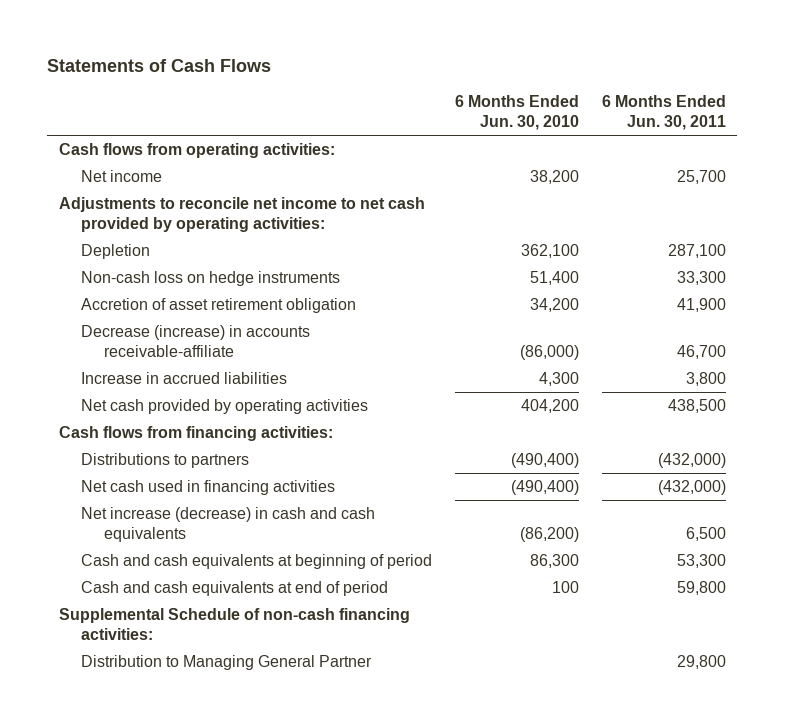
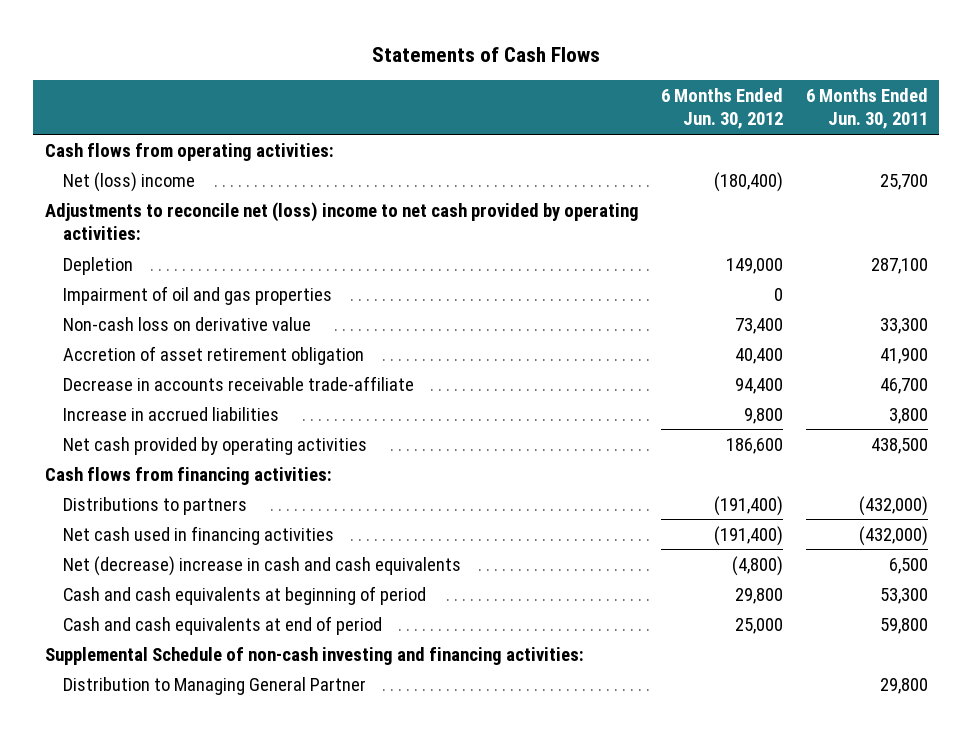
[455,94,580,131] 6 Months Ended Jun. 30, 2010 -> none
none -> [661,88,784,130] 6 Months Ended Jun. 30, 2012
[81,169,163,182] Net income -> [62,171,195,192] Net (loss) income
[58,196,425,233] Adjustments to reconcile net income to net cash provided by operating activities: -> [44,201,639,240] Adjustments to reconcile net (loss) income to net cash provided by operating activities:
none -> [62,285,332,305] Impairment of oil and gas properties
[81,270,341,286] Non-cash loss on hedge instruments -> [62,316,311,331] Non-cash loss on derivative value
[81,324,311,358] Decrease (increase) in accounts receivable-affiliate -> [62,375,414,391] Decrease in accounts receivable trade-affiliate
[81,506,376,543] Net increase (decrease) in cash and cash equivalents -> [62,555,461,576] Net (decrease) increase in cash and cash equivalents
[58,607,410,641] Supplemental Schedule of non-cash financing activities: -> [44,646,584,665] Supplemental Schedule of non-cash investing and financing activities:

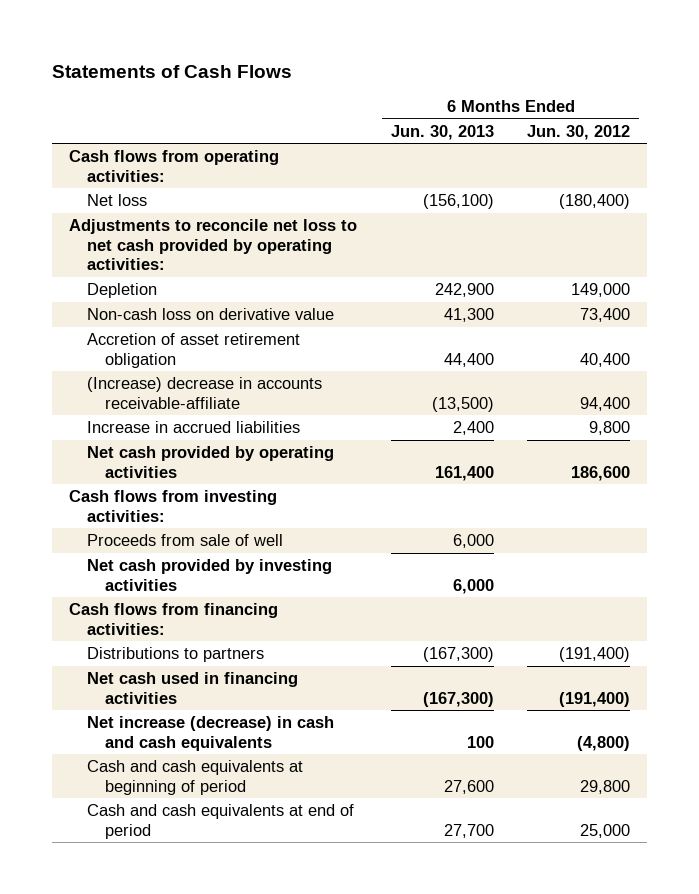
[805,88,928,130] 6 Months Ended Jun. 30, 2011 -> none
none -> [390,124,494,140] Jun. 30, 2013
[62,171,195,192] Net (loss) income -> [86,194,147,207] Net loss
[44,201,639,240] Adjustments to reconcile net (loss) income to net cash provided by operating activities: -> [68,219,357,271] Adjustments to reconcile net loss to net cash provided by operating activities:
[62,285,332,305] Impairment of oil and gas properties -> none
[62,375,414,391] Decrease in accounts receivable trade-affiliate -> [86,377,322,409] (Increase) decrease in accounts receivable-affiliate
none -> [68,490,277,522] Cash flows from investing activities:
none -> [86,534,283,547] Proceeds from sale of well
none -> [86,559,332,591] Net cash provided by investing activities
[62,555,461,576] Net (decrease) increase in cash and cash equivalents -> [86,716,334,751] Net increase (decrease) in cash and cash equivalents
[44,646,584,665] Supplemental Schedule of non-cash investing and financing activities: -> none
[62,676,366,695] Distribution to Managing General Partner -> none

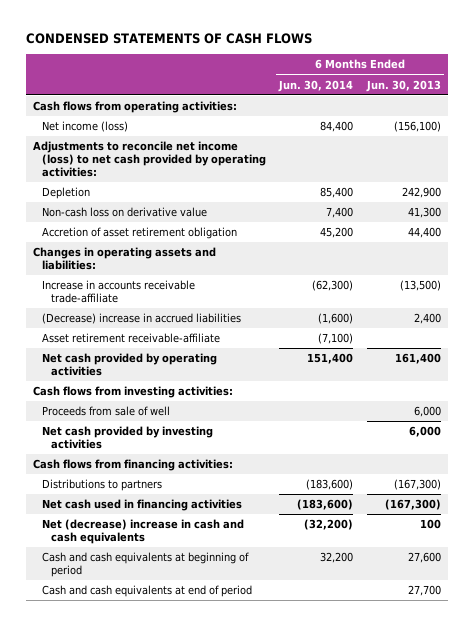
[51,64,292,78] Statements of Cash Flows -> [25,32,312,44] CONDENSED STATEMENTS OF CASH FLOWS
[527,124,631,140] Jun. 30, 2012 -> none
none -> [278,79,354,92] Jun. 30, 2014
[86,194,147,207] Net loss -> [41,121,128,133] Net income (loss)
[68,219,357,271] Adjustments to reconcile net loss to net cash provided by operating activities: -> [32,141,266,178] Adjustments to reconcile net income (loss) to net cash provided by operating activities:
none -> [32,247,216,271] Changes in operating assets and liabilities:
[86,377,322,409] (Increase) decrease in accounts receivable-affiliate -> [41,280,195,304] Increase in accounts receivable trade-affiliate
[86,421,300,434] Increase in accrued liabilities -> [41,313,241,325] (Decrease) increase in accrued liabilities
none -> [41,333,220,344] Asset retirement receivable-affiliate
[86,716,334,751] Net increase (decrease) in cash and cash equivalents -> [41,519,244,545] Net (decrease) increase in cash and cash equivalents

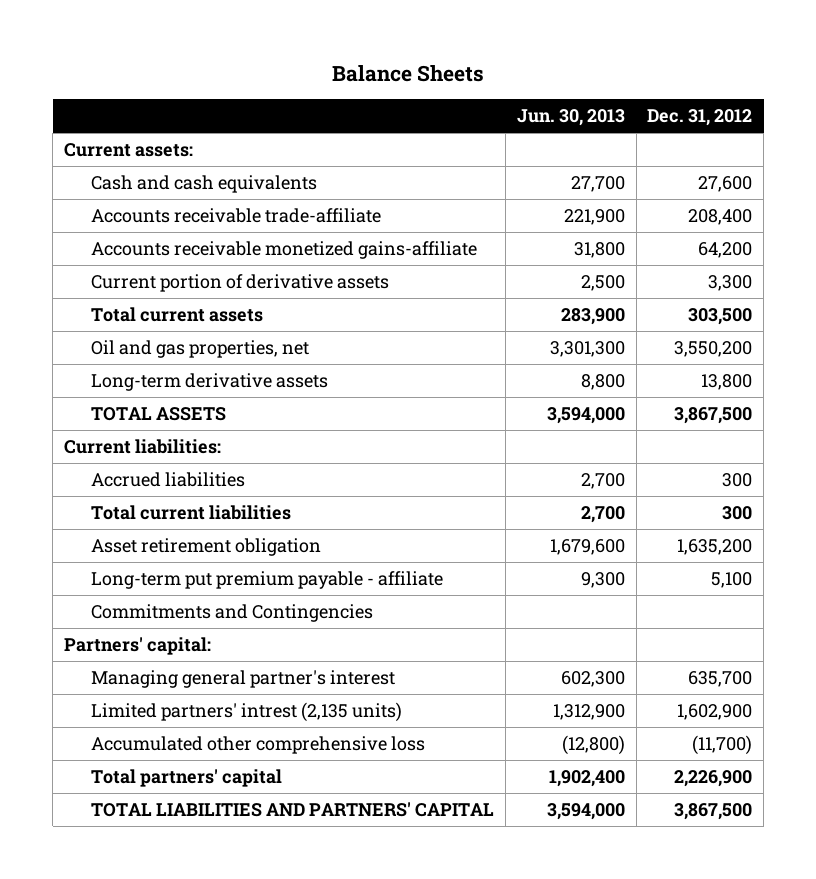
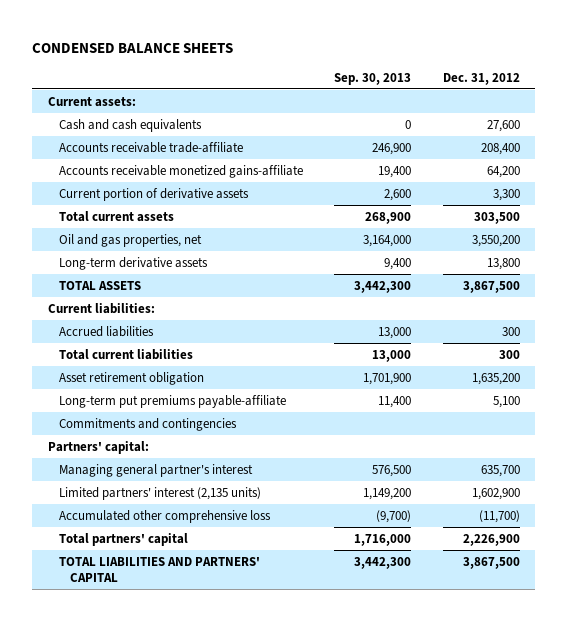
[332,64,485,82] Balance Sheets -> [32,42,234,53] CONDENSED BALANCE SHEETS
[516,109,625,127] Jun. 30, 2013 -> none
none -> [334,72,412,85] Sep. 30, 2013
[90,571,443,590] Long-term put premium payable - affiliate -> [58,394,286,408] Long-term put premiums payable-affiliate
[90,604,373,623] Commitments and Contingencies -> [58,417,237,431] Commitments and contingencies
[90,702,402,723] Limited partners' intrest (2,135 units) -> [58,486,261,500] Limited partners' interest (2,135 units)

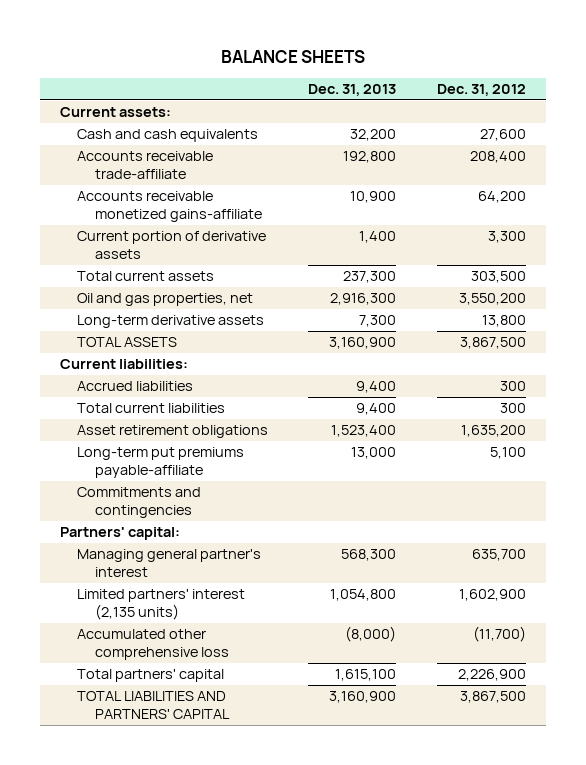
[32,42,234,53] CONDENSED BALANCE SHEETS -> [220,49,365,63] BALANCE SHEETS
[334,72,412,85] Sep. 30, 2013 -> none
none -> [308,84,397,97] Dec. 31, 2013
[58,371,204,385] Asset retirement obligation -> [77,425,269,439] Asset retirement obligations

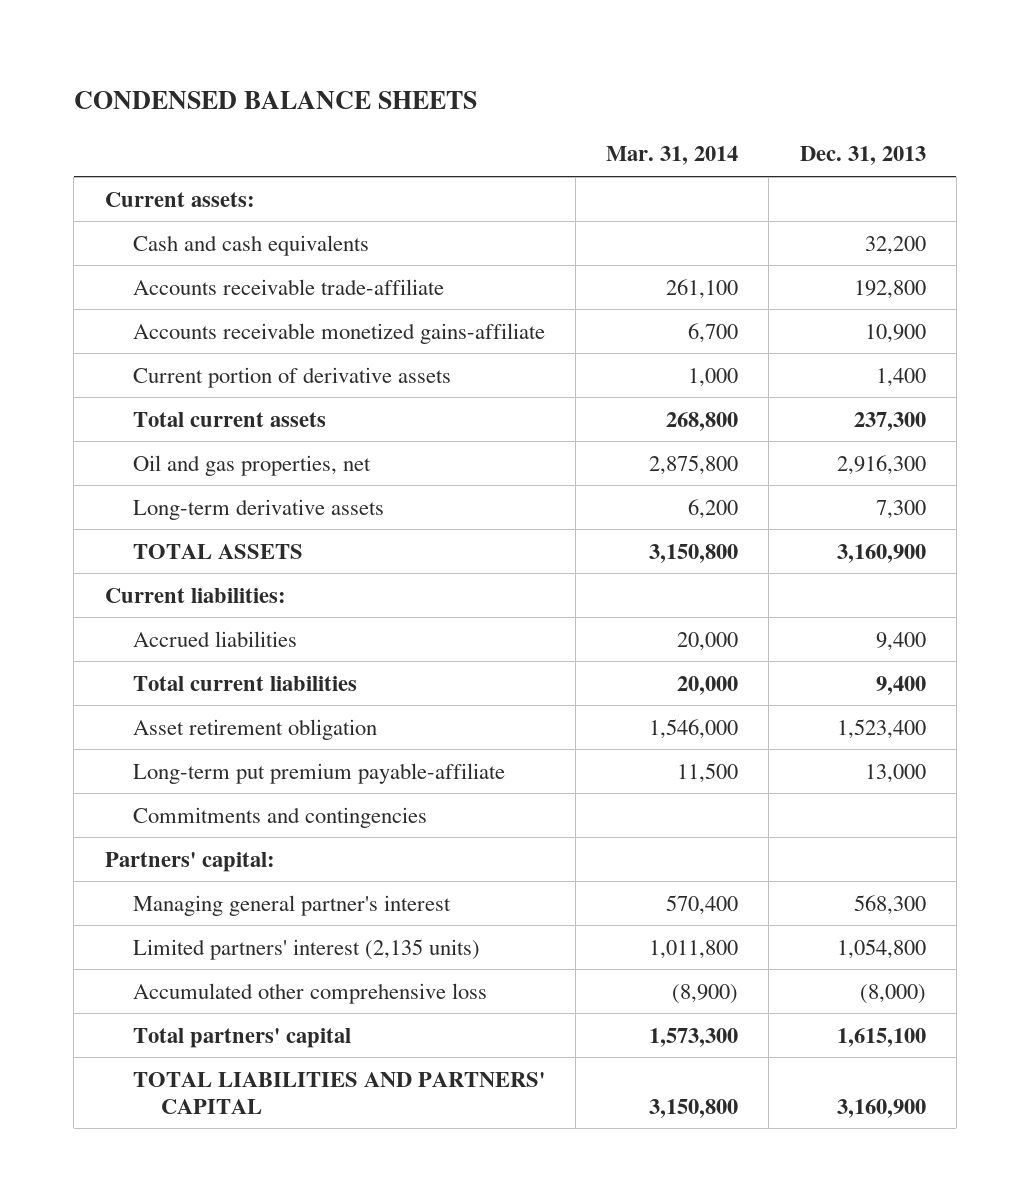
[220,49,365,63] BALANCE SHEETS -> [73,90,477,109] CONDENSED BALANCE SHEETS
[436,84,526,97] Dec. 31, 2012 -> none
none -> [606,146,739,166] Mar. 31, 2014
[77,425,269,439] Asset retirement obligations -> [132,718,377,740] Asset retirement obligation
[77,447,245,479] Long-term put premiums payable-affiliate -> [132,762,505,784] Long-term put premium payable-affiliate

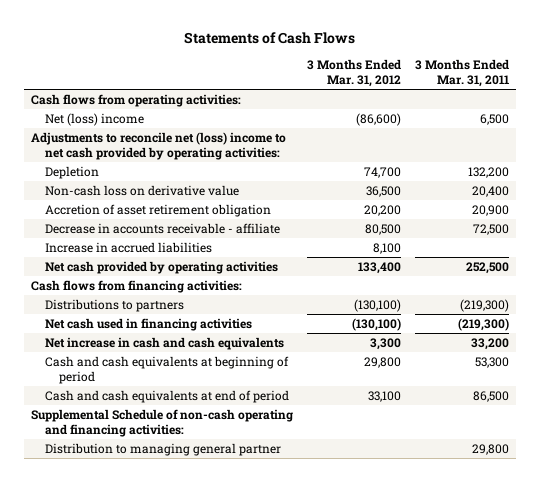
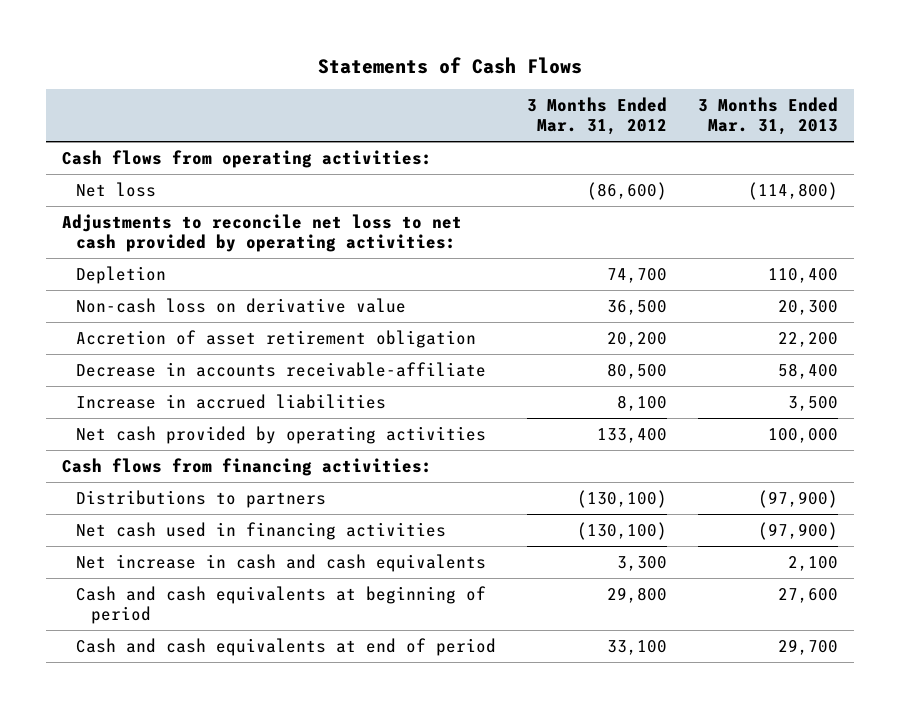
[414,58,509,87] 3 Months Ended Mar. 31, 2011 -> none
none -> [698,97,839,136] 3 Months Ended Mar. 31, 2013
[45,112,145,126] Net (loss) income -> [76,181,157,197] Net loss
[31,131,287,161] Adjustments to reconcile net (loss) income to net cash provided by operating activities: -> [61,213,462,252] Adjustments to reconcile net loss to net cash provided by operating activities:
[45,222,281,234] Decrease in accounts receivable - affiliate -> [76,361,487,377] Decrease in accounts receivable-affiliate
[31,408,294,438] Supplemental Schedule of non-cash operating and financing activities: -> none
[45,442,282,456] Distribution to managing general partner -> none

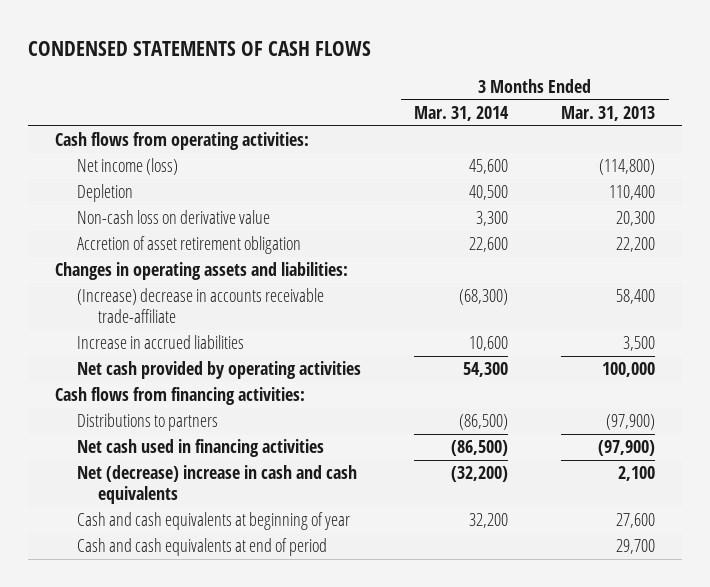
[318,56,583,74] Statements of Cash Flows -> [28,40,372,56] CONDENSED STATEMENTS OF CASH FLOWS
[527,97,668,136] 3 Months Ended Mar. 31, 2012 -> none
none -> [414,106,510,122] Mar. 31, 2014
[61,213,462,252] Adjustments to reconcile net loss to net cash provided by operating activities: -> none
[76,181,157,197] Net loss -> [76,158,178,176] Net income (loss)
none -> [54,262,348,281] Changes in operating assets and liabilities:
[76,361,487,377] Decrease in accounts receivable-affiliate -> [76,288,324,324] (Increase) decrease in accounts receivable trade-affiliate
[76,553,487,572] Net increase in cash and cash equivalents -> [76,465,357,505] Net (decrease) increase in cash and cash equivalents
[76,585,487,624] Cash and cash equivalents at beginning of period -> [76,512,350,531] Cash and cash equivalents at beginning of year

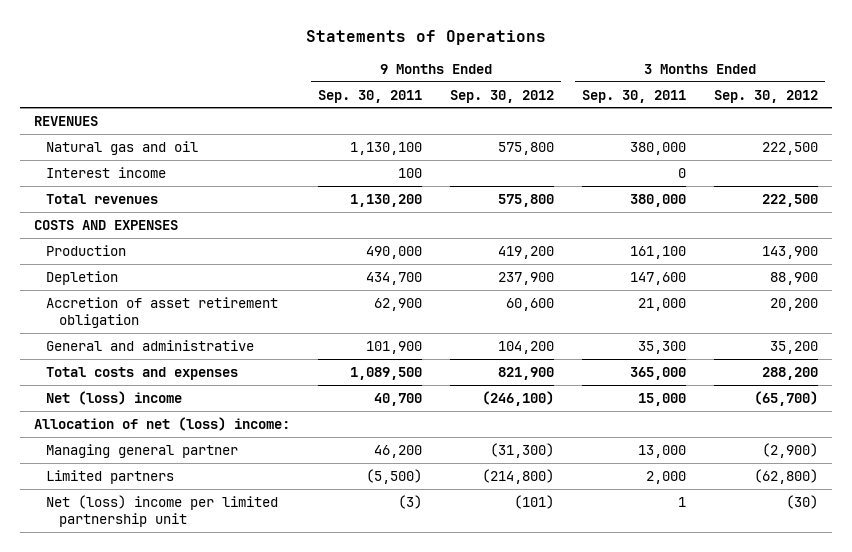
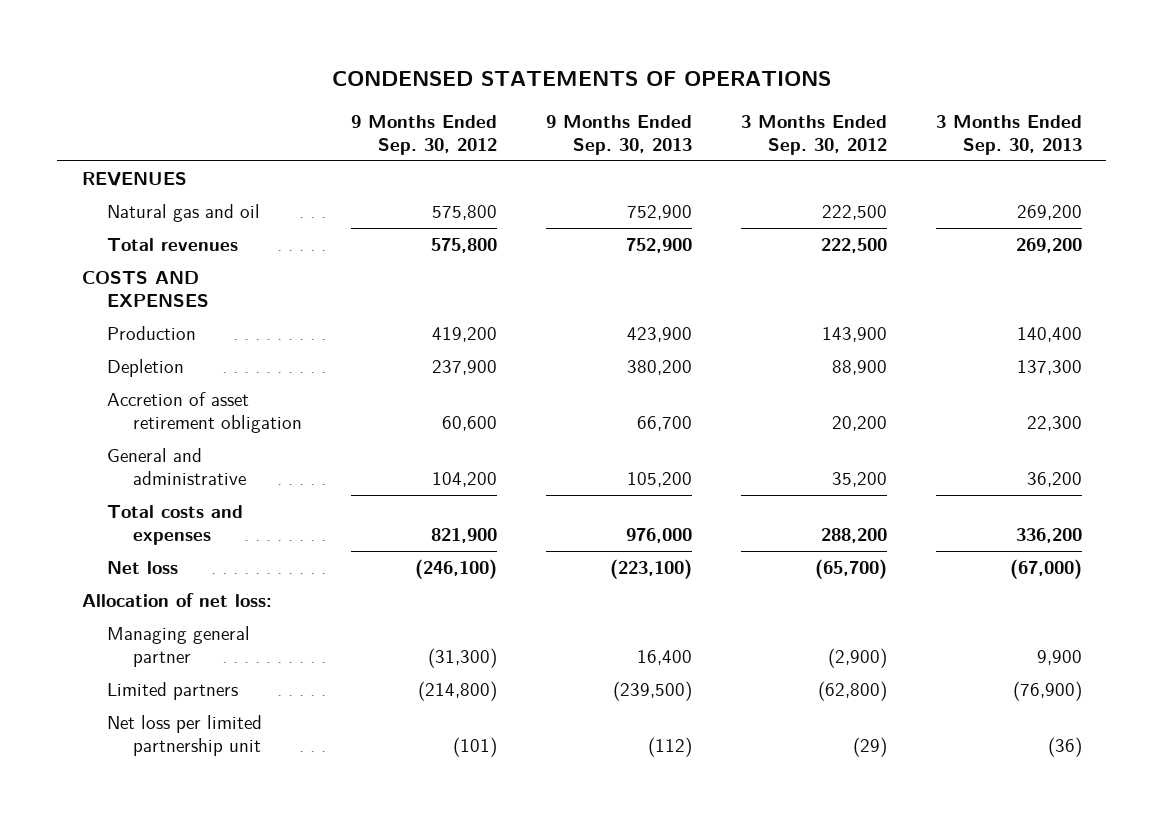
[306,29,547,45] Statements of Operations -> [331,71,831,87] CONDENSED STATEMENTS OF OPERATIONS
[318,89,423,103] Sep. 30, 2011 -> none
[582,89,687,103] Sep. 30, 2011 -> none
none -> [545,115,692,155] 9 Months Ended Sep. 30, 2013
none -> [935,115,1082,155] 3 Months Ended Sep. 30, 2013
[46,166,167,178] Interest income -> none
[46,390,183,405] Net (loss) income -> [107,561,179,575] Net loss
[34,416,291,431] Allocation of net (loss) income: -> [81,593,272,608] Allocation of net loss:
[46,494,279,527] Net (loss) income per limited partnership unit -> [107,715,263,756] Net loss per limited partnership unit
[786,494,819,509] (30) -> [852,736,887,757] (29)

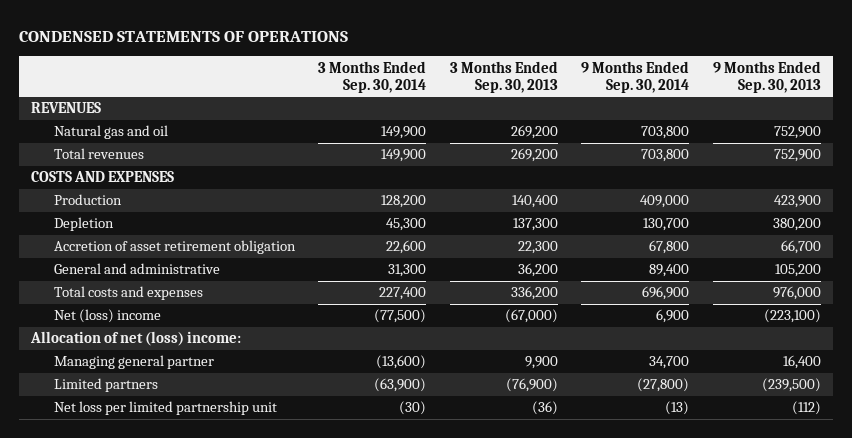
[350,115,497,155] 9 Months Ended Sep. 30, 2012 -> none
[740,115,887,155] 3 Months Ended Sep. 30, 2012 -> none
none -> [318,60,427,93] 3 Months Ended Sep. 30, 2014
none -> [581,60,690,93] 9 Months Ended Sep. 30, 2014
[107,561,179,575] Net loss -> [53,309,161,324] Net (loss) income
[81,593,272,608] Allocation of net loss: -> [30,331,242,347] Allocation of net (loss) income:

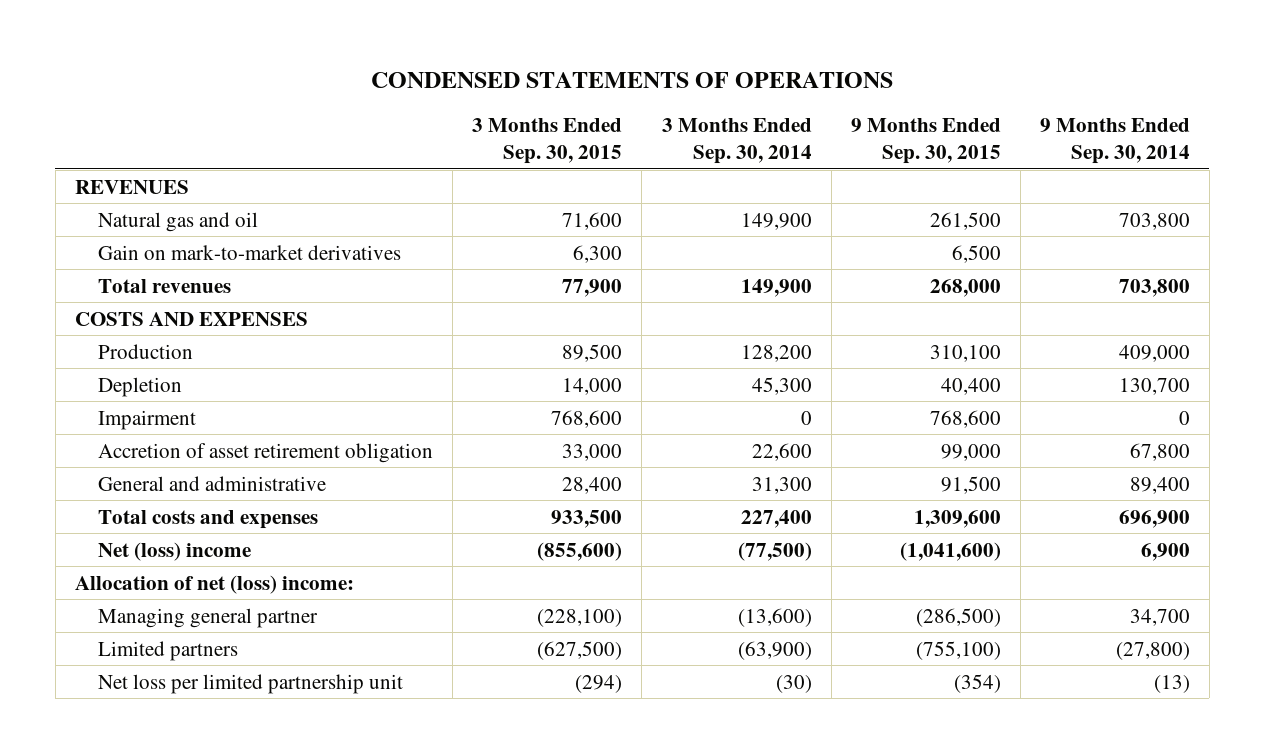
[449,60,558,93] 3 Months Ended Sep. 30, 2013 -> none
[713,60,822,93] 9 Months Ended Sep. 30, 2013 -> none
none -> [472,118,623,164] 3 Months Ended Sep. 30, 2015
none -> [850,118,1001,164] 9 Months Ended Sep. 30, 2015
none -> [98,244,402,260] Gain on mark-to-market derivatives
none -> [98,409,197,430] Impairment

